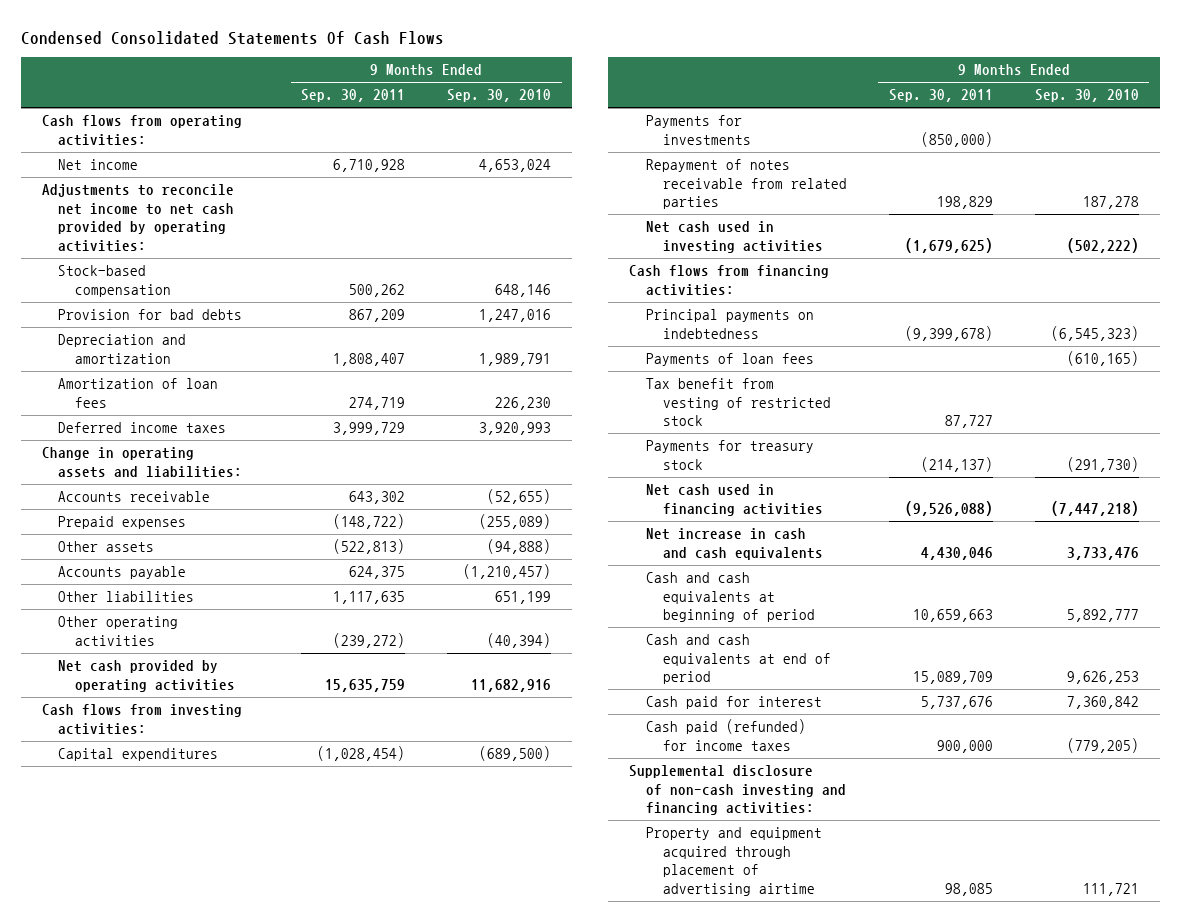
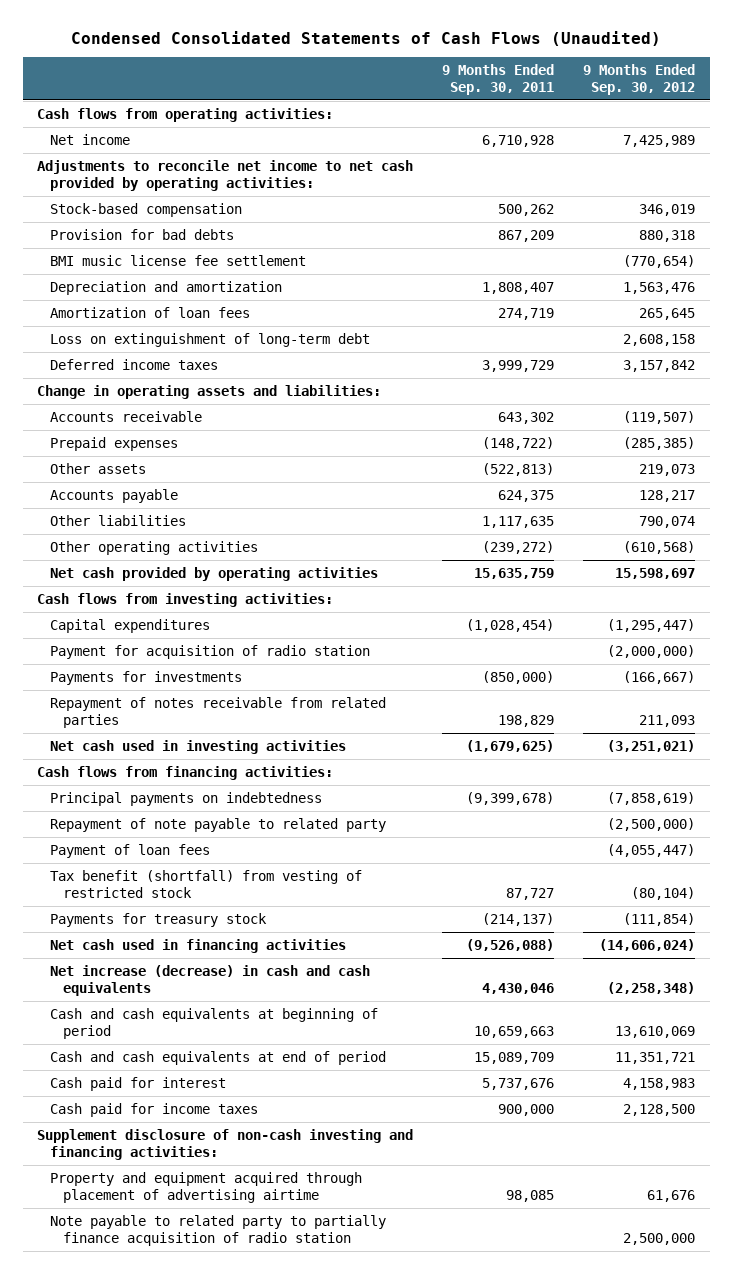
[20,30,444,45] Condensed Consolidated Statements Of Cash Flows -> [71,30,662,46] Condensed Consolidated Statements of Cash Flows (Unaudited)
[447,89,552,103] Sep. 30, 2010 -> none
none -> [583,63,696,95] 9 Months Ended Sep. 30, 2012
none -> [50,254,307,266] BMI music license fee settlement
none -> [50,332,371,347] Loss on extinguishment of long-term debt
none -> [50,644,371,659] Payment for acquisition of radio station
none -> [50,817,387,832] Repayment of note payable to related party
[645,353,814,367] Payments of loan fees -> [50,843,211,858] Payment of loan fees
[645,378,831,427] Tax benefit from vesting of restricted stock -> [50,869,363,898] Tax benefit (shortfall) from vesting of restricted stock
[645,528,823,560] Net increase in cash and cash equivalents -> [50,964,371,996] Net increase (decrease) in cash and cash equivalents
[645,719,806,751] Cash paid (refunded) for income taxes -> [50,1102,259,1117] Cash paid for income taxes
[629,765,846,816] Supplemental disclosure of non-cash investing and financing activities: -> [37,1128,414,1160] Supplement disclosure of non-cash investing and financing activities:
none -> [50,1214,387,1246] Note payable to related party to partially finance acquisition of radio station

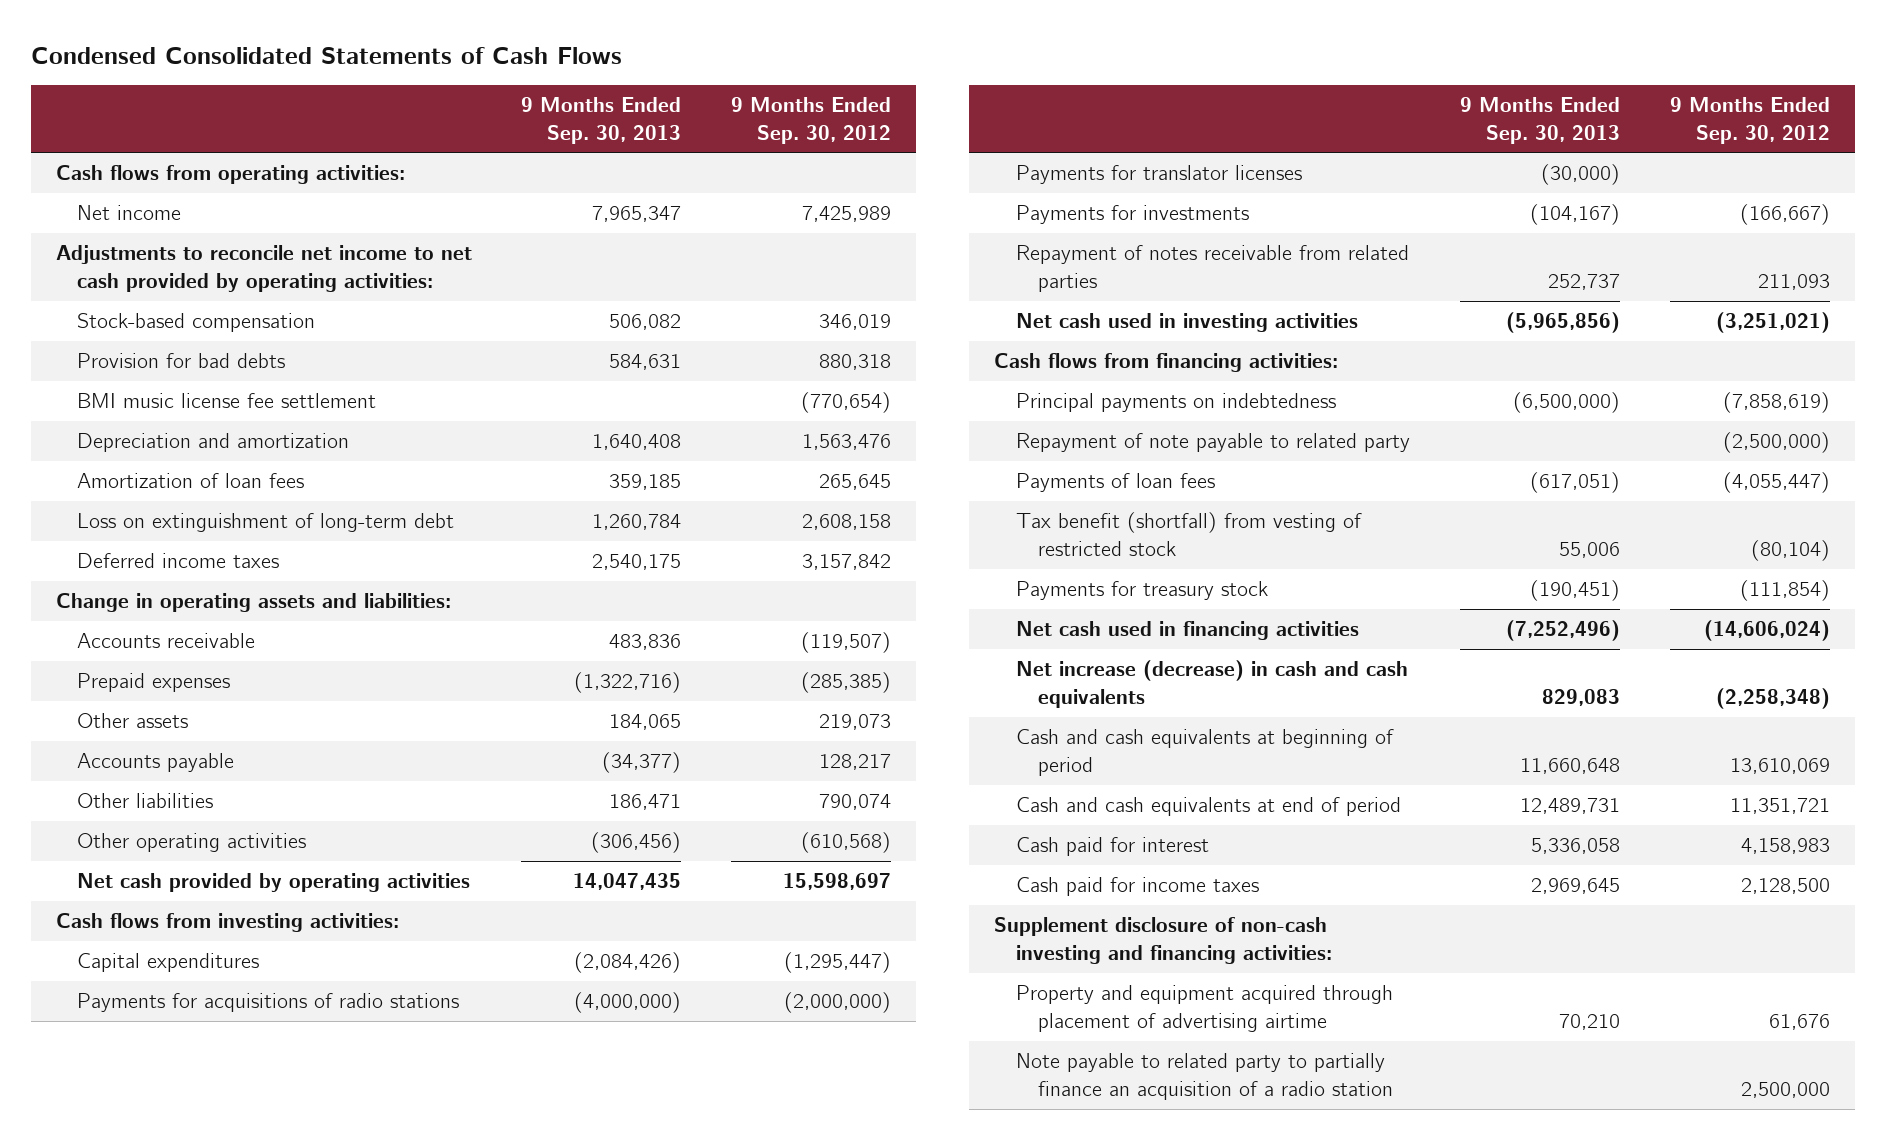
[71,30,662,46] Condensed Consolidated Statements of Cash Flows (Unaudited) -> [30,46,622,64] Condensed Consolidated Statements of Cash Flows
[442,63,555,95] 9 Months Ended Sep. 30, 2011 -> none
none -> [521,97,682,144] 9 Months Ended Sep. 30, 2013
[50,644,371,659] Payment for acquisition of radio station -> [77,993,460,1013] Payments for acquisitions of radio stations
none -> [1016,165,1303,185] Payments for translator licenses
[50,843,211,858] Payment of loan fees -> [1016,473,1216,493] Payments of loan fees
[50,1214,387,1246] Note payable to related party to partially finance acquisition of radio station -> [1016,1053,1394,1100] Note payable to related party to partially finance an acquisition of a radio station

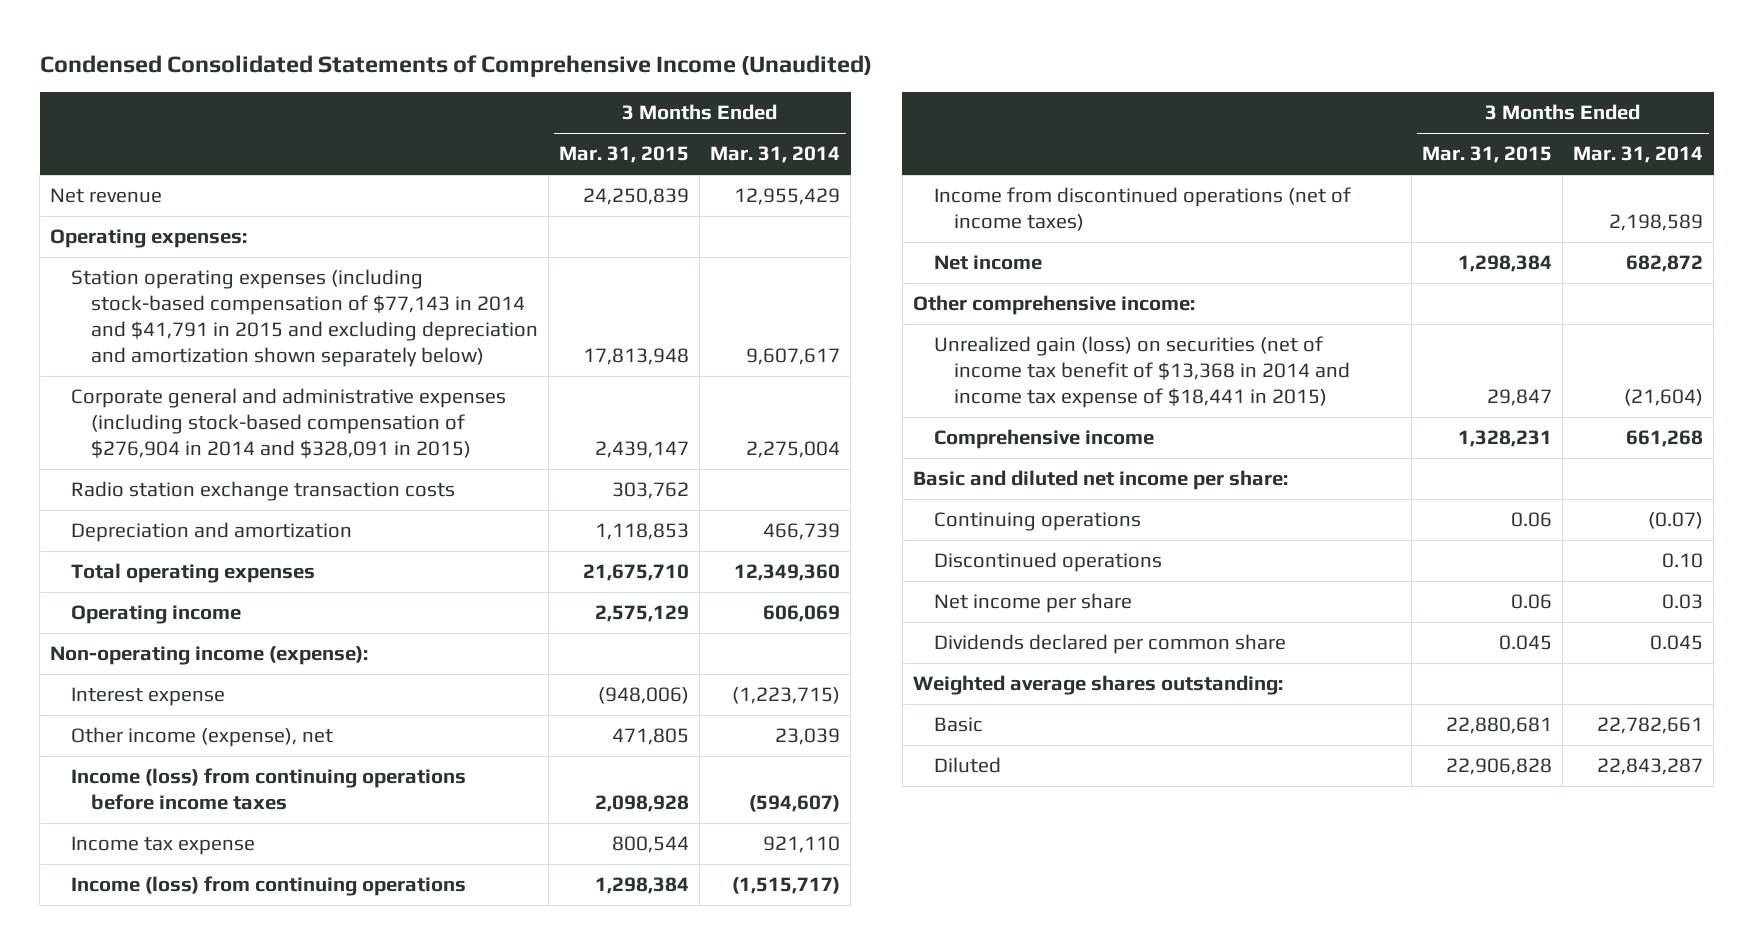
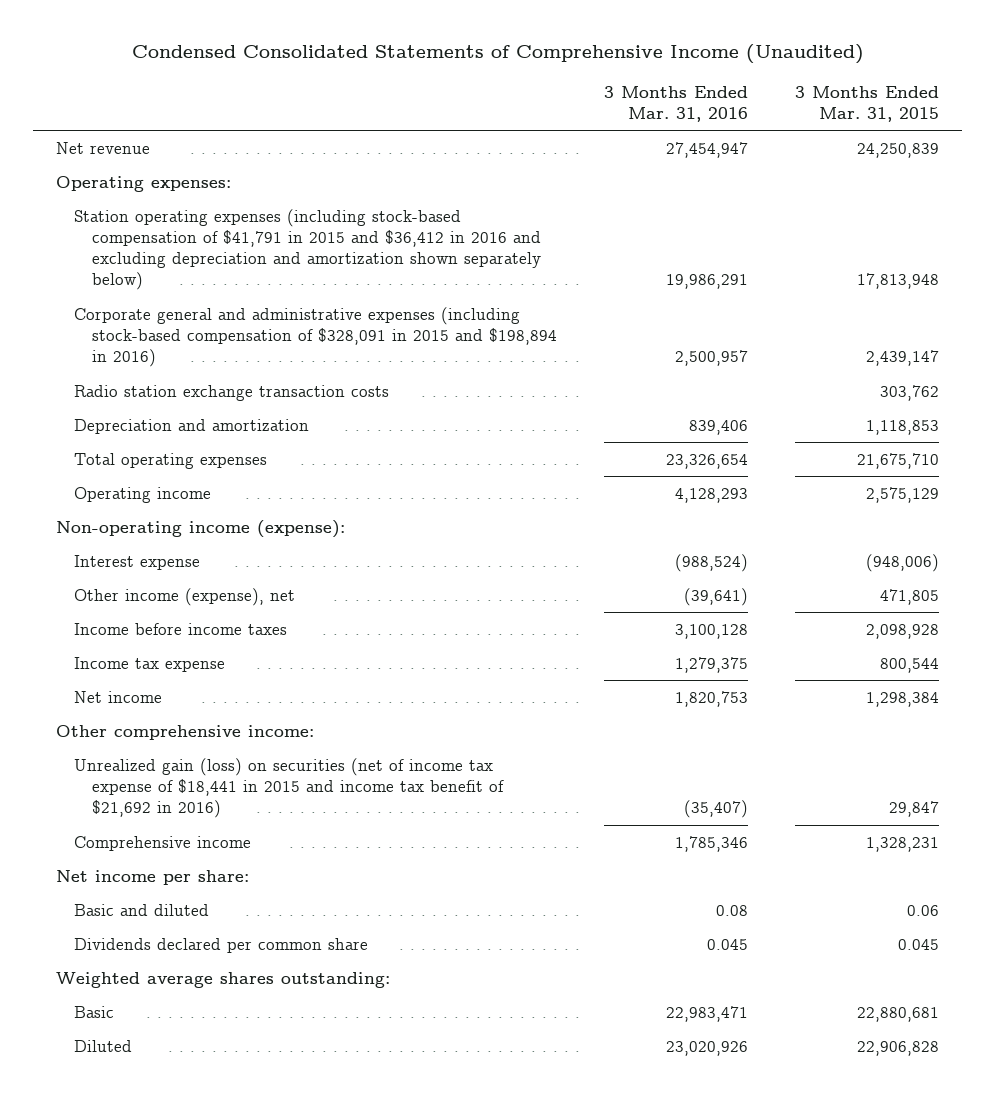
[710,146,841,164] Mar. 31, 2014 -> none
none -> [603,85,748,122] 3 Months Ended Mar. 31, 2016
[70,269,539,368] Station operating expenses (including stock-based compensation of $77,143 in 2014 and $41,791 in 2015 and excluding depreciation and amortization shown separately below) -> [74,208,541,291] Station operating expenses (including stock-based compensation of $41,791 in 2015 and $36,412 in 2016 and excluding depreciation and amortization shown separately below)
[70,388,506,459] Corporate general and administrative expenses (including stock-based compensation of $276,904 in 2014 and $328,091 in 2015) -> [74,306,557,368] Corporate general and administrative expenses (including stock-based compensation of $328,091 in 2015 and $198,894 in 2016)
[70,768,466,811] Income (loss) from continuing operations before income taxes -> [74,622,288,635] Income before income taxes
[70,876,466,897] Income (loss) from continuing operations -> none
[933,187,1351,232] Income from discontinued operations (net of income taxes) -> none
[933,336,1351,409] Unrealized gain (loss) on securities (net of income tax benefit of $13,368 in 2014 and income tax expense of $18,441 in 2015) -> [74,757,504,819] Unrealized gain (loss) on securities (net of income tax expense of $18,441 in 2015 and income tax benefit of $21,692 in 2016)
[933,512,1141,532] Continuing operations -> none
[933,552,1162,573] Discontinued operations -> none
[912,470,1288,491] Basic and diluted net income per share: -> [56,869,250,885] Net income per share:
[933,593,1132,614] Net income per share -> [74,903,210,916] Basic and diluted

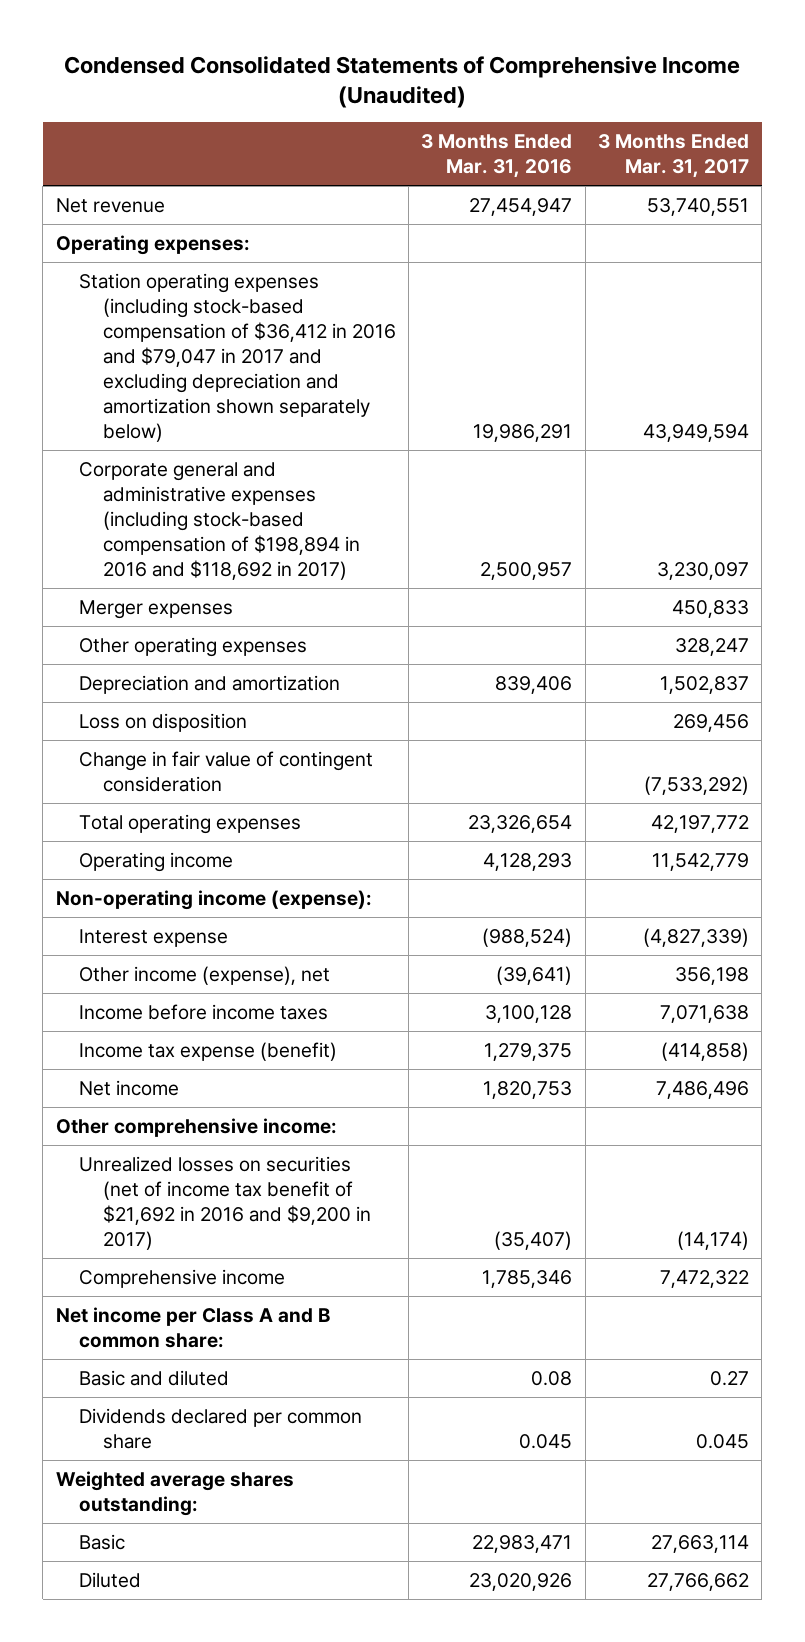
[794,85,939,122] 3 Months Ended Mar. 31, 2015 -> none
none -> [598,134,750,179] 3 Months Ended Mar. 31, 2017
[74,208,541,291] Station operating expenses (including stock-based compensation of $41,791 in 2015 and $36,412 in 2016 and excluding depreciation and amortization shown separately below) -> [79,272,396,443] Station operating expenses (including stock-based compensation of $36,412 in 2016 and $79,047 in 2017 and excluding depreciation and amortization shown separately below)
[74,306,557,368] Corporate general and administrative expenses (including stock-based compensation of $328,091 in 2015 and $198,894 in 2016) -> [79,461,360,580] Corporate general and administrative expenses (including stock-based compensation of $198,894 in 2016 and $118,692 in 2017)
[74,384,390,401] Radio station exchange transaction costs -> [79,599,234,619] Merger expenses
none -> [79,636,308,657] Other operating expenses
none -> [79,712,248,732] Loss on disposition
none -> [79,750,374,792] Change in fair value of contingent consideration
[74,656,226,672] Income tax expense -> [79,1041,338,1061] Income tax expense (benefit)
[74,757,504,819] Unrealized gain (loss) on securities (net of income tax expense of $18,441 in 2015 and income tax benefit of $21,692 in 2016) -> [79,1155,371,1250] Unrealized losses on securities (net of income tax benefit of $21,692 in 2016 and $9,200 in 2017)
[56,869,250,885] Net income per share: -> [55,1306,330,1348] Net income per Class A and B common share:

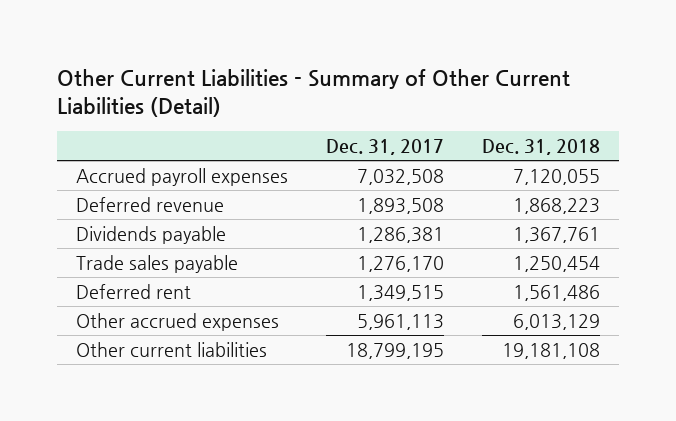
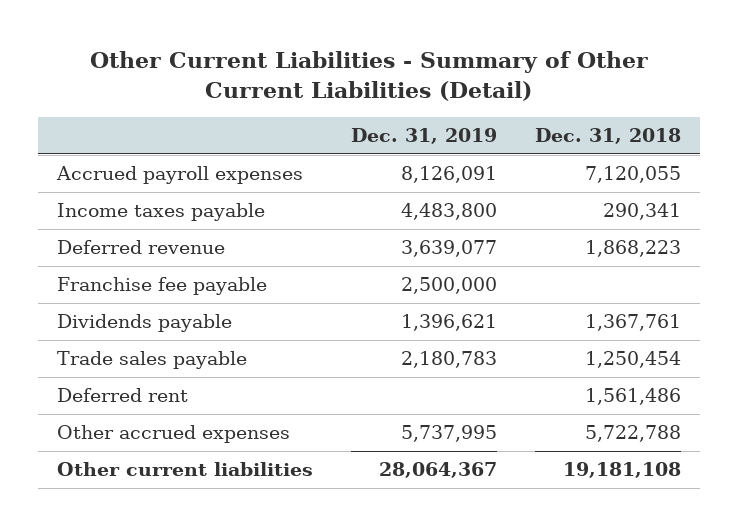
[326,138,445,155] Dec. 31, 2017 -> none
none -> [351,128,498,145] Dec. 31, 2019
none -> [57,203,266,222] Income taxes payable
none -> [57,277,268,296] Franchise fee payable
[512,313,600,330] 6,013,129 -> [585,425,682,443] 5,722,788

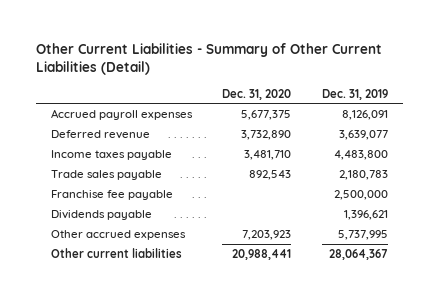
[535,128,682,145] Dec. 31, 2018 -> none
none -> [222,88,292,100] Dec. 31, 2020
[57,203,266,222] Income taxes payable -> [51,150,173,161] Income taxes payable
[57,351,248,370] Trade sales payable -> [51,170,163,181] Trade sales payable
[57,388,189,403] Deferred rent -> none

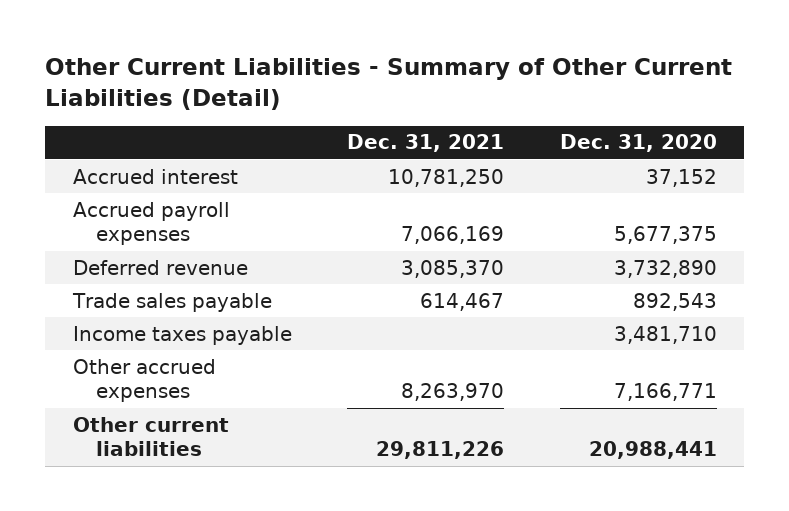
[321,88,388,100] Dec. 31, 2019 -> none
none -> [347,134,505,153] Dec. 31, 2021
none -> [72,168,238,184] Accrued interest
[51,190,174,201] Franchise fee payable -> none
[51,210,153,221] Dividends payable -> none
[51,150,173,161] Income taxes payable -> [72,325,292,345] Income taxes payable
[242,230,292,241] 7,203,923 -> [613,383,717,402] 7,166,771

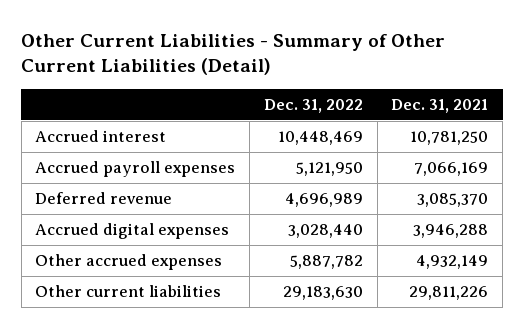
[559,134,717,153] Dec. 31, 2020 -> none
none -> [263,98,363,113] Dec. 31, 2022
[71,292,272,312] Trade sales payable -> none
[72,325,292,345] Income taxes payable -> none
none -> [35,223,230,240] Accrued digital expenses
[401,383,505,402] 8,263,970 -> [416,255,489,270] 4,932,149

